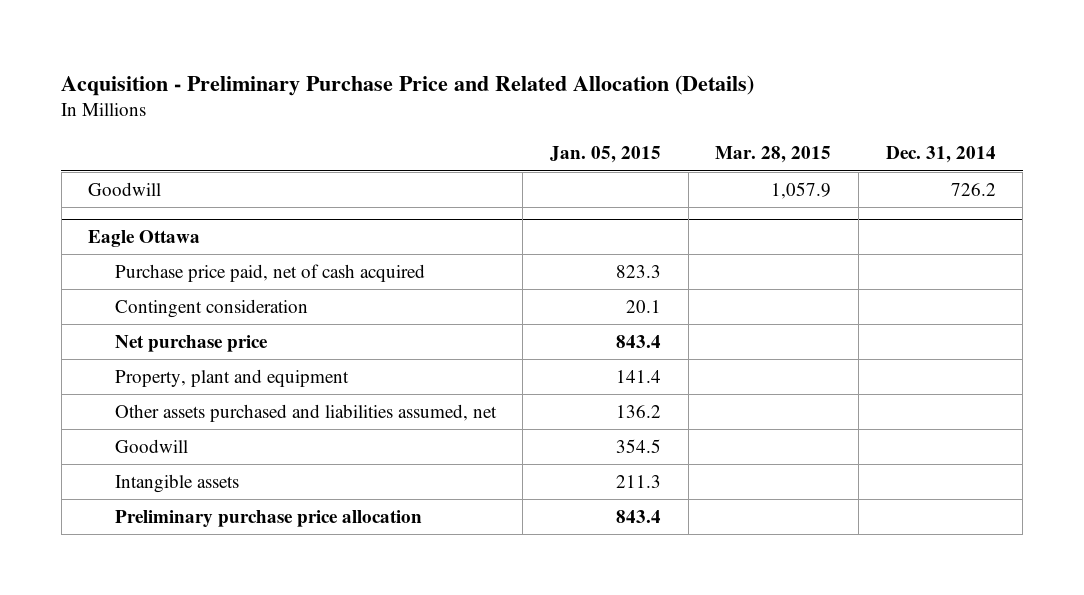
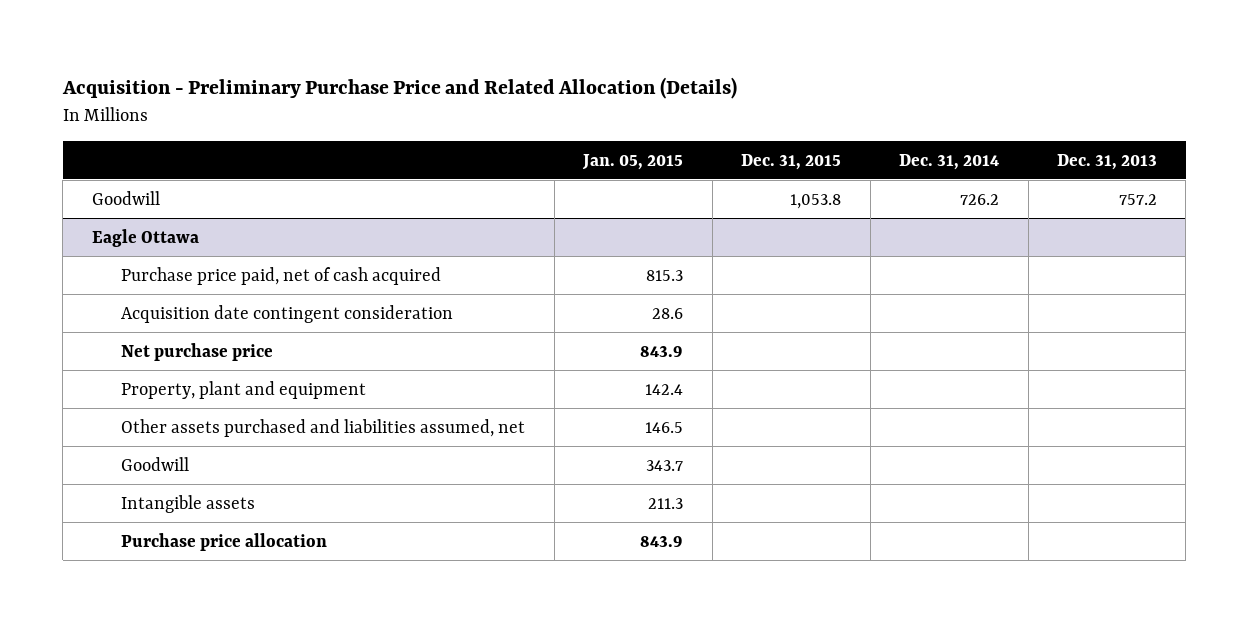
[715,146,832,164] Mar. 28, 2015 -> none
none -> [741,153,842,170] Dec. 31, 2015
none -> [1056,153,1157,170] Dec. 31, 2013
[616,264,662,278] 823.3 -> [646,269,684,281] 815.3
[114,298,308,318] Contingent consideration -> [121,304,454,323] Acquisition date contingent consideration
[626,299,662,313] 20.1 -> [652,307,684,319] 28.6
[616,334,662,348] 843.4 -> [640,345,684,357] 843.9
[616,369,662,383] 141.4 -> [645,383,684,395] 142.4
[616,404,662,418] 136.2 -> [645,421,684,433] 146.5
[616,438,662,453] 354.5 -> [646,459,684,471] 343.7
[114,509,422,527] Preliminary purchase price allocation -> [121,532,328,551] Purchase price allocation
[616,509,662,523] 843.4 -> [640,535,684,547] 843.9

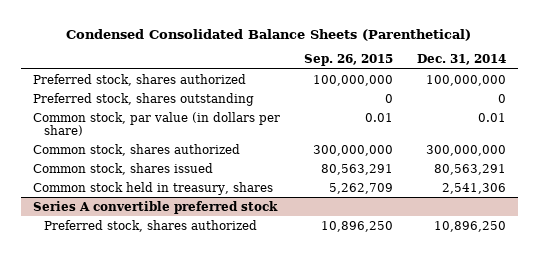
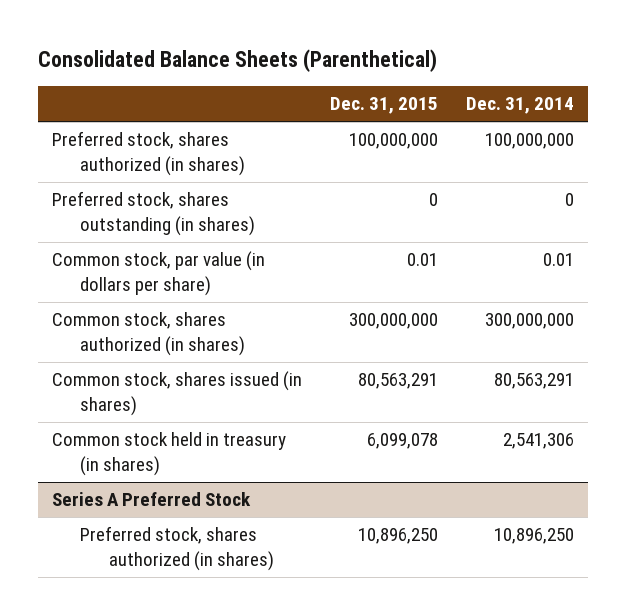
[66,28,472,41] Condensed Consolidated Balance Sheets (Parenthetical) -> [37,49,437,73] Consolidated Balance Sheets (Parenthetical)
[303,54,393,67] Sep. 26, 2015 -> none
none -> [329,97,438,115] Dec. 31, 2015
[33,73,247,86] Preferred stock, shares authorized -> [51,131,246,176] Preferred stock, shares authorized (in shares)
[33,92,255,106] Preferred stock, shares outstanding -> [51,191,256,236] Preferred stock, shares outstanding (in shares)
[33,143,241,156] Common stock, shares authorized -> [51,312,246,356] Common stock, shares authorized (in shares)
[33,162,214,175] Common stock, shares issued -> [51,371,302,416] Common stock, shares issued (in shares)
[33,181,274,195] Common stock held in treasury, shares -> [51,432,286,476] Common stock held in treasury (in shares)
[33,200,279,214] Series A convertible preferred stock -> [51,492,251,507] Series A Preferred Stock
[43,219,257,232] Preferred stock, shares authorized -> [80,526,275,571] Preferred stock, shares authorized (in shares)

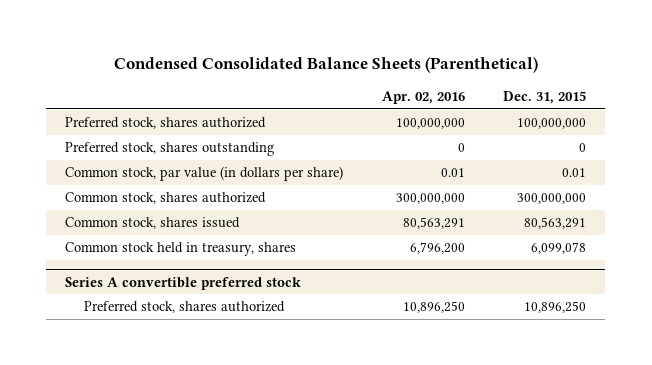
[37,49,437,73] Consolidated Balance Sheets (Parenthetical) -> [113,56,538,73] Condensed Consolidated Balance Sheets (Parenthetical)
[465,97,574,115] Dec. 31, 2014 -> none
none -> [381,90,465,104] Apr. 02, 2016
[51,131,246,176] Preferred stock, shares authorized (in shares) -> [65,117,267,130] Preferred stock, shares authorized
[51,191,256,236] Preferred stock, shares outstanding (in shares) -> [65,142,275,157] Preferred stock, shares outstanding
[51,312,246,356] Common stock, shares authorized (in shares) -> [65,192,267,205] Common stock, shares authorized
[51,371,302,416] Common stock, shares issued (in shares) -> [65,217,241,230] Common stock, shares issued
[51,432,286,476] Common stock held in treasury (in shares) -> [65,242,297,257] Common stock held in treasury, shares
[51,492,251,507] Series A Preferred Stock -> [65,276,302,290] Series A convertible preferred stock
[80,526,275,571] Preferred stock, shares authorized (in shares) -> [83,301,285,314] Preferred stock, shares authorized

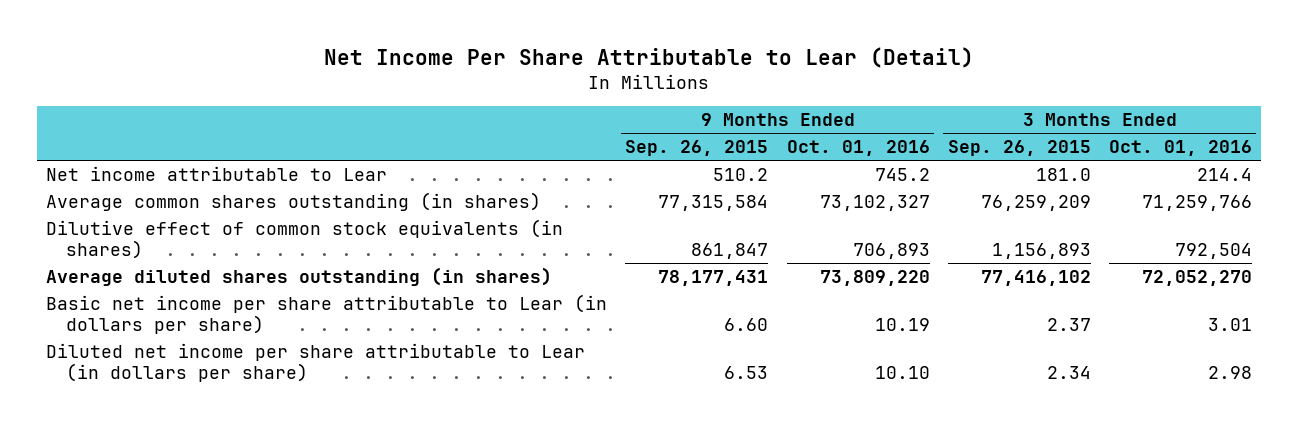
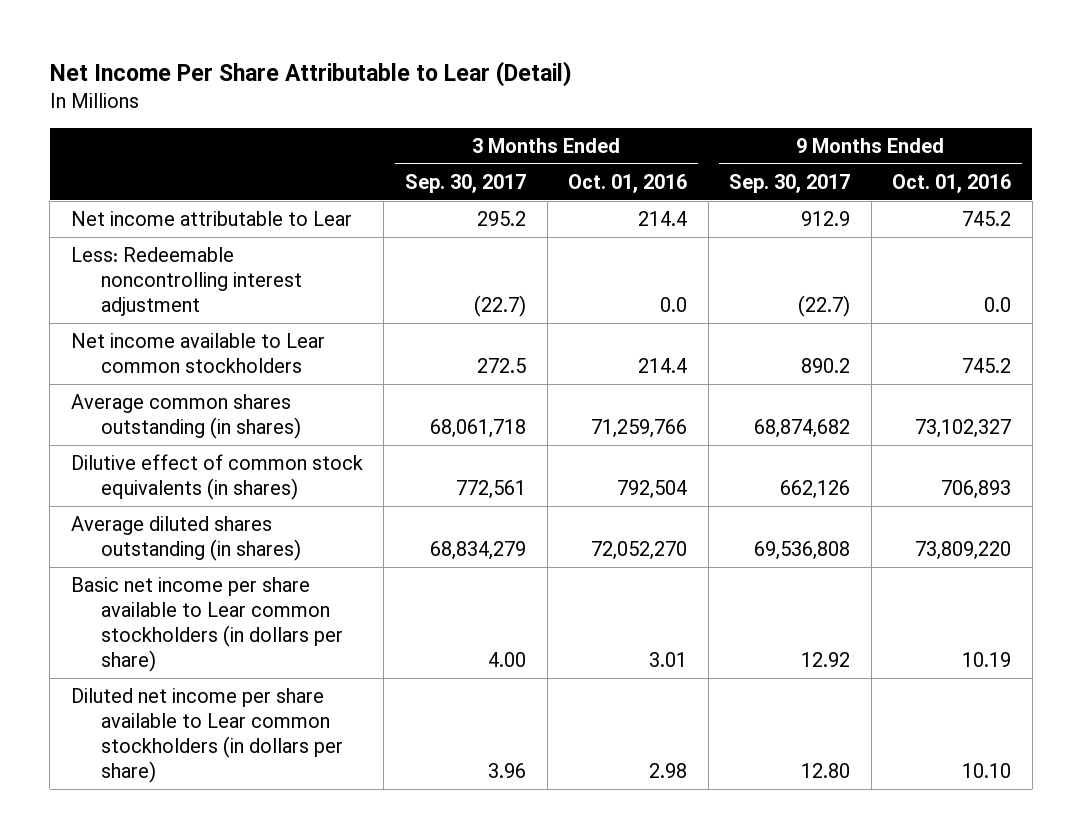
[625,140,769,157] Sep. 26, 2015 -> none
[947,140,1091,157] Sep. 26, 2015 -> none
none -> [405,173,527,193] Sep. 30, 2017
none -> [729,173,851,193] Sep. 30, 2017
none -> [70,247,303,317] Less: Redeemable noncontrolling interest adjustment
none -> [70,333,325,374] Net income available to Lear common stockholders
[46,293,608,335] Basic net income per share attributable to Lear (in dollars per share) -> [70,577,344,673] Basic net income per share available to Lear common stockholders (in dollars per share)
[46,342,586,383] Diluted net income per share attributable to Lear (in dollars per share) -> [70,688,344,784] Diluted net income per share available to Lear common stockholders (in dollars per share)

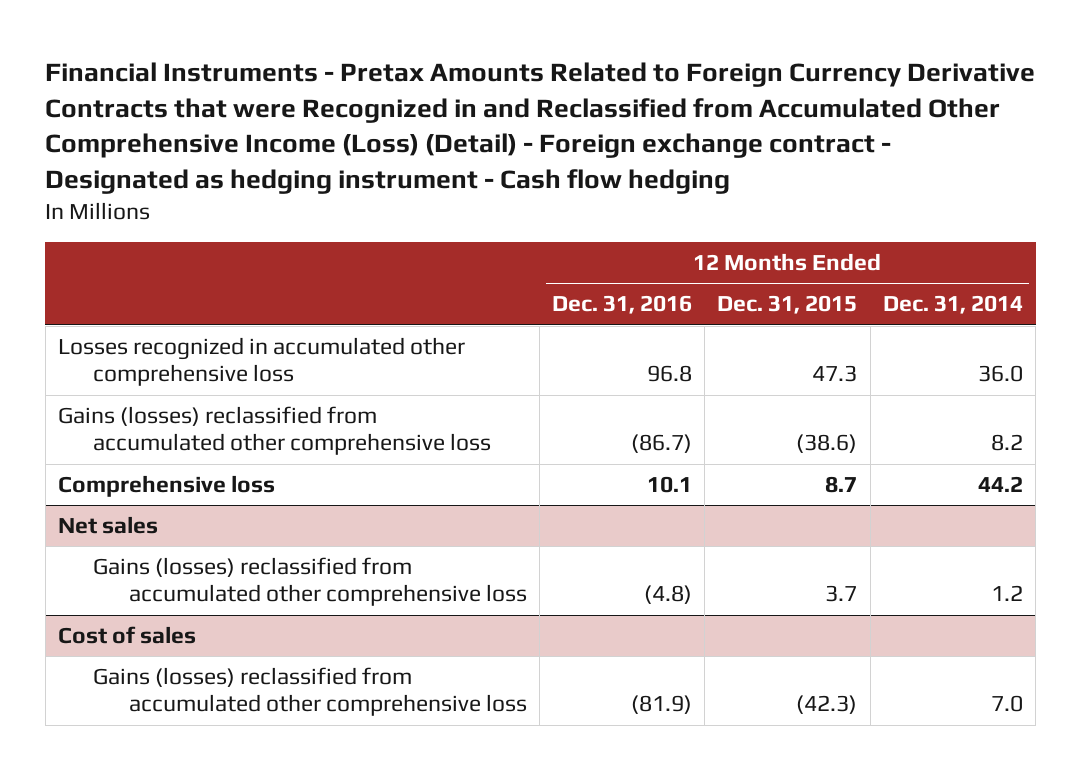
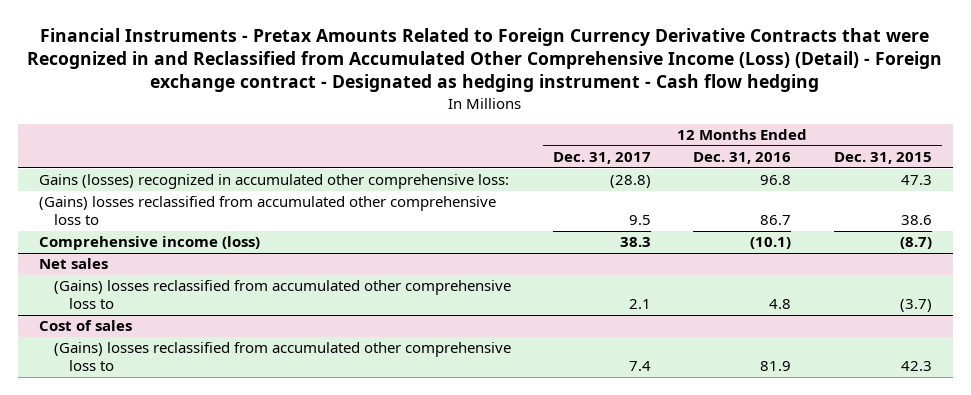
[882,295,1023,315] Dec. 31, 2014 -> none
none -> [553,152,652,165] Dec. 31, 2017
[58,337,466,387] Losses recognized in accumulated other comprehensive loss -> [39,174,510,190] Gains (losses) recognized in accumulated other comprehensive loss:
[58,406,492,456] Gains (losses) reclassified from accumulated other comprehensive loss -> [39,196,497,226] (Gains) losses reclassified from accumulated other comprehensive loss to
[630,434,692,454] (86.7) -> [760,215,792,226] 86.7
[796,434,858,454] (38.6) -> [900,215,932,226] 38.6
[58,475,276,498] Comprehensive loss -> [39,236,261,251] Comprehensive income (loss)
[646,476,692,494] 10.1 -> [750,237,792,250] (10.1)
[825,476,858,494] 8.7 -> [899,237,932,250] (8.7)
[93,557,527,607] Gains (losses) reclassified from accumulated other comprehensive loss -> [54,280,512,310] (Gains) losses reclassified from accumulated other comprehensive loss to
[643,585,692,605] (4.8) -> [769,299,792,310] 4.8
[825,585,858,603] 3.7 -> [899,299,932,313] (3.7)
[93,667,527,717] Gains (losses) reclassified from accumulated other comprehensive loss -> [54,342,512,372] (Gains) losses reclassified from accumulated other comprehensive loss to
[630,695,692,715] (81.9) -> [760,361,792,372] 81.9
[796,695,858,715] (42.3) -> [900,361,932,372] 42.3

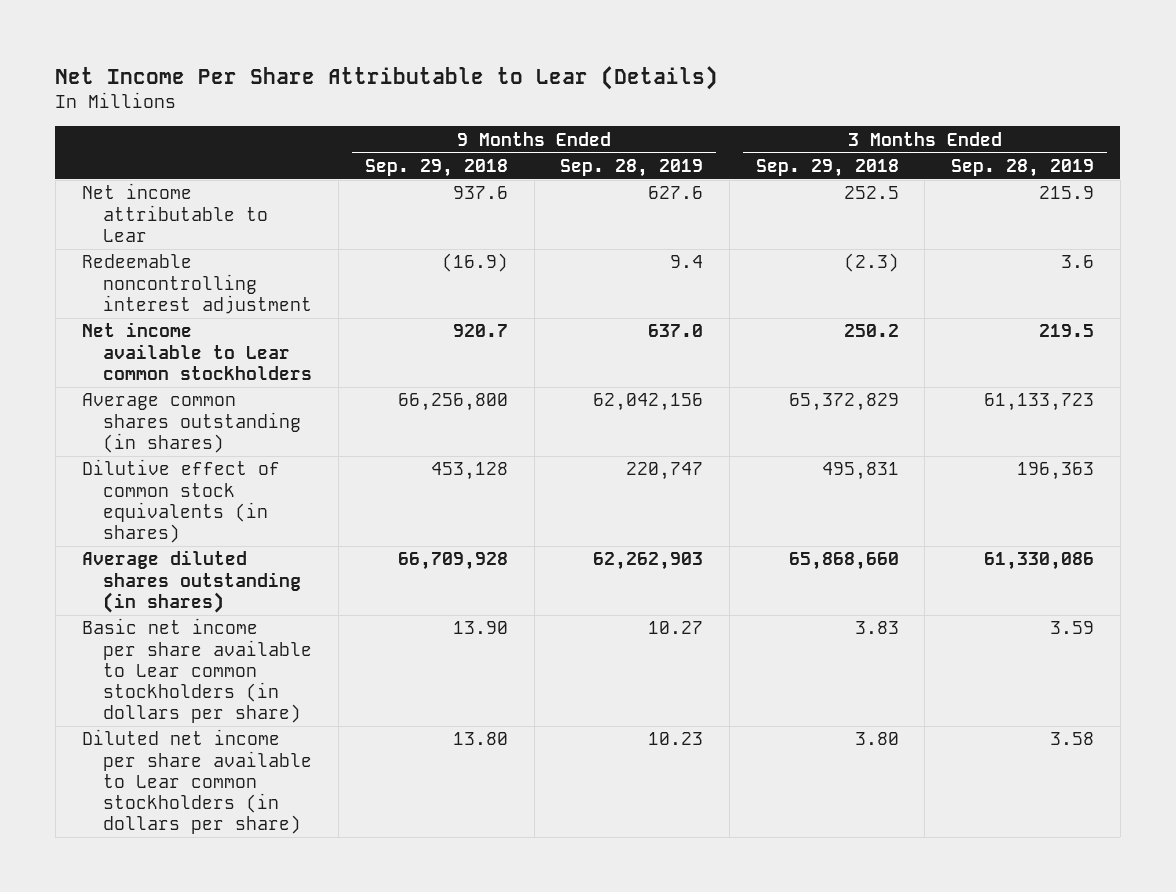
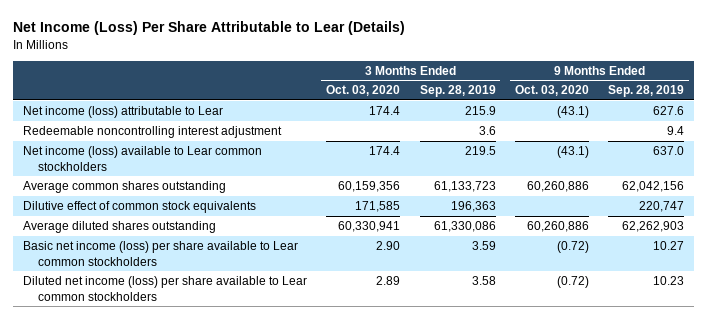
[55,65,719,90] Net Income Per Share Attributable to Lear (Details) -> [13,21,406,36] Net Income (Loss) Per Share Attributable to Lear (Details)
[364,158,508,177] Sep. 29, 2018 -> none
[755,158,899,177] Sep. 29, 2018 -> none
none -> [326,85,401,97] Oct. 03, 2020
none -> [514,85,589,97] Oct. 03, 2020
[81,183,269,242] Net income attributable to Lear -> [22,105,223,118] Net income (loss) attributable to Lear
[81,322,313,380] Net income available to Lear common stockholders -> [22,145,262,171] Net income (loss) available to Lear common stockholders
[81,393,302,453] Average common shares outstanding (in shares) -> [22,180,226,193] Average common shares outstanding
[81,459,280,543] Dilutive effect of common stock equivalents (in shares) -> [22,200,256,213] Dilutive effect of common stock equivalents
[81,550,302,613] Average diluted shares outstanding (in shares) -> [22,220,216,233] Average diluted shares outstanding
[81,618,313,724] Basic net income per share available to Lear common stockholders (in dollars per share) -> [22,240,298,266] Basic net income (loss) per share available to Lear common stockholders
[81,729,313,835] Diluted net income per share available to Lear common stockholders (in dollars per share) -> [22,275,307,301] Diluted net income (loss) per share available to Lear common stockholders

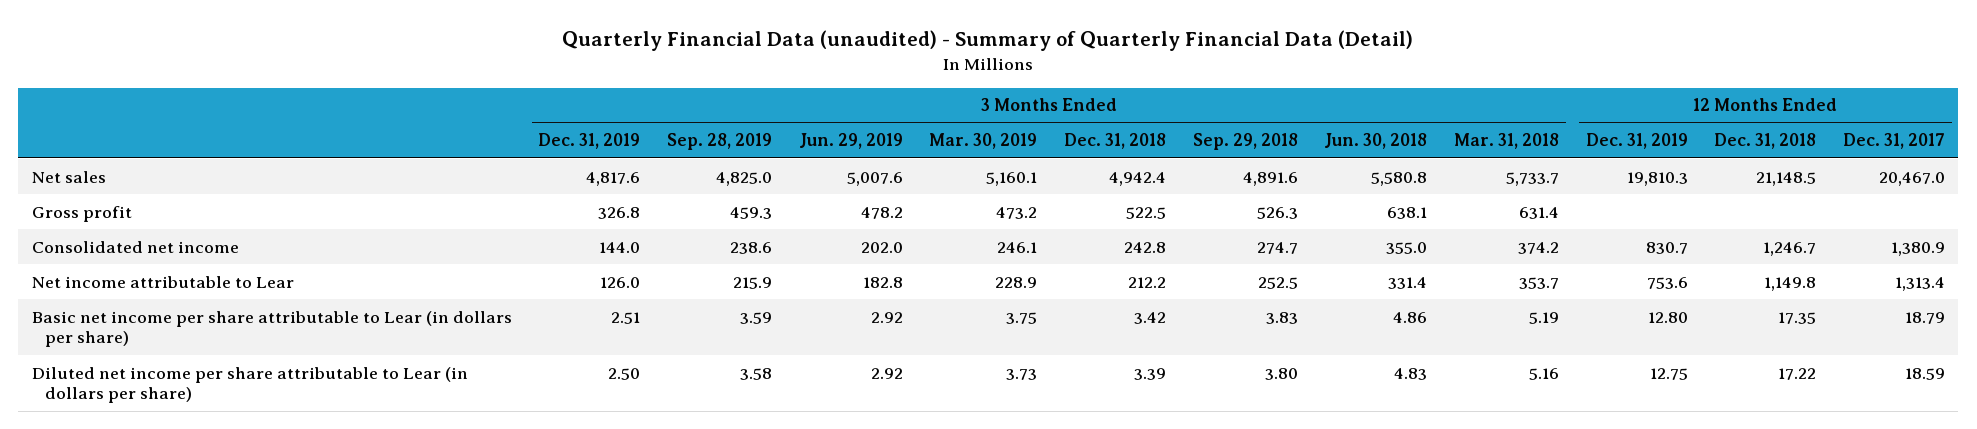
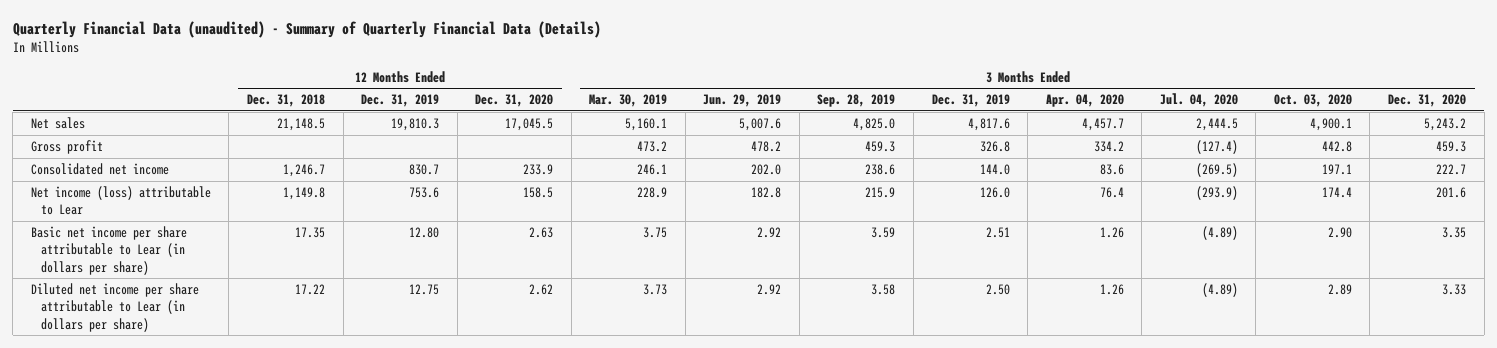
[562,29,1414,51] Quarterly Financial Data (unaudited) - Summary of Quarterly Financial Data (Detail) -> [12,20,601,38] Quarterly Financial Data (unaudited) - Summary of Quarterly Financial Data (Details)
[1063,133,1166,150] Dec. 31, 2018 -> none
[1192,133,1298,151] Sep. 29, 2018 -> none
[1324,133,1428,150] Jun. 30, 2018 -> none
[1453,133,1559,150] Mar. 31, 2018 -> none
[1843,133,1946,150] Dec. 31, 2017 -> none
none -> [475,94,554,108] Dec. 31, 2020
none -> [1045,94,1124,108] Apr. 04, 2020
none -> [1159,93,1238,108] Jul. 04, 2020
none -> [1273,94,1352,108] Oct. 03, 2020
none -> [1388,94,1467,108] Dec. 31, 2020
[31,275,294,288] Net income attributable to Lear -> [30,186,211,216] Net income (loss) attributable to Lear

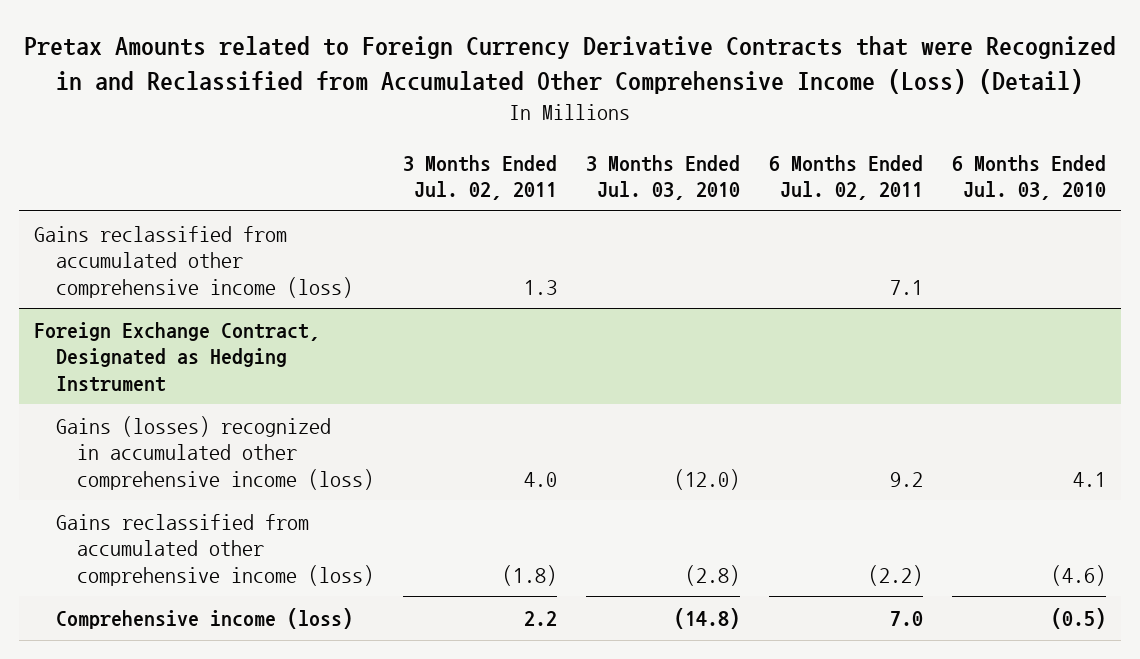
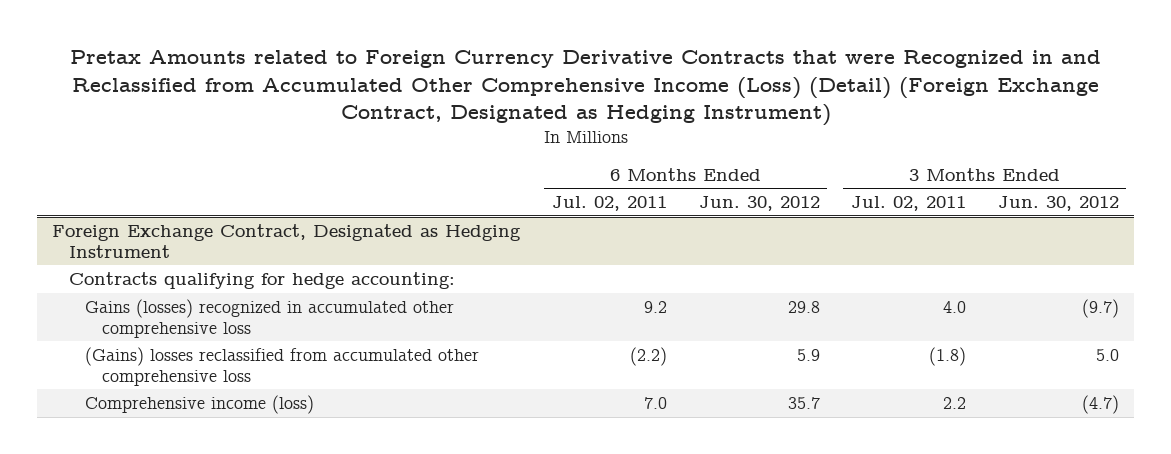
[24,36,1117,94] Pretax Amounts related to Foreign Currency Derivative Contracts that were Recognized in and Reclassified from Accumulated Other Comprehensive Income (Loss) (Detail) -> [69,50,1101,127] Pretax Amounts related to Foreign Currency Derivative Contracts that were Recognized in and Reclassified from Accumulated Other Comprehensive Income (Loss) (Detail) (Foreign Exchange Contract, Designated as Hedging Instrument)
[586,154,741,201] 3 Months Ended Jul. 03, 2010 -> none
[952,154,1107,201] 6 Months Ended Jul. 03, 2010 -> none
none -> [698,196,820,212] Jun. 30, 2012
none -> [997,196,1119,212] Jun. 30, 2012
[34,225,353,298] Gains reclassified from accumulated other comprehensive income (loss) -> none
none -> [68,271,455,289] Contracts qualifying for hedge accounting:
[55,415,375,490] Gains (losses) recognized in accumulated other comprehensive income (loss) -> [85,298,455,338] Gains (losses) recognized in accumulated other comprehensive loss
[55,513,375,586] Gains reclassified from accumulated other comprehensive income (loss) -> [85,346,480,386] (Gains) losses reclassified from accumulated other comprehensive loss

